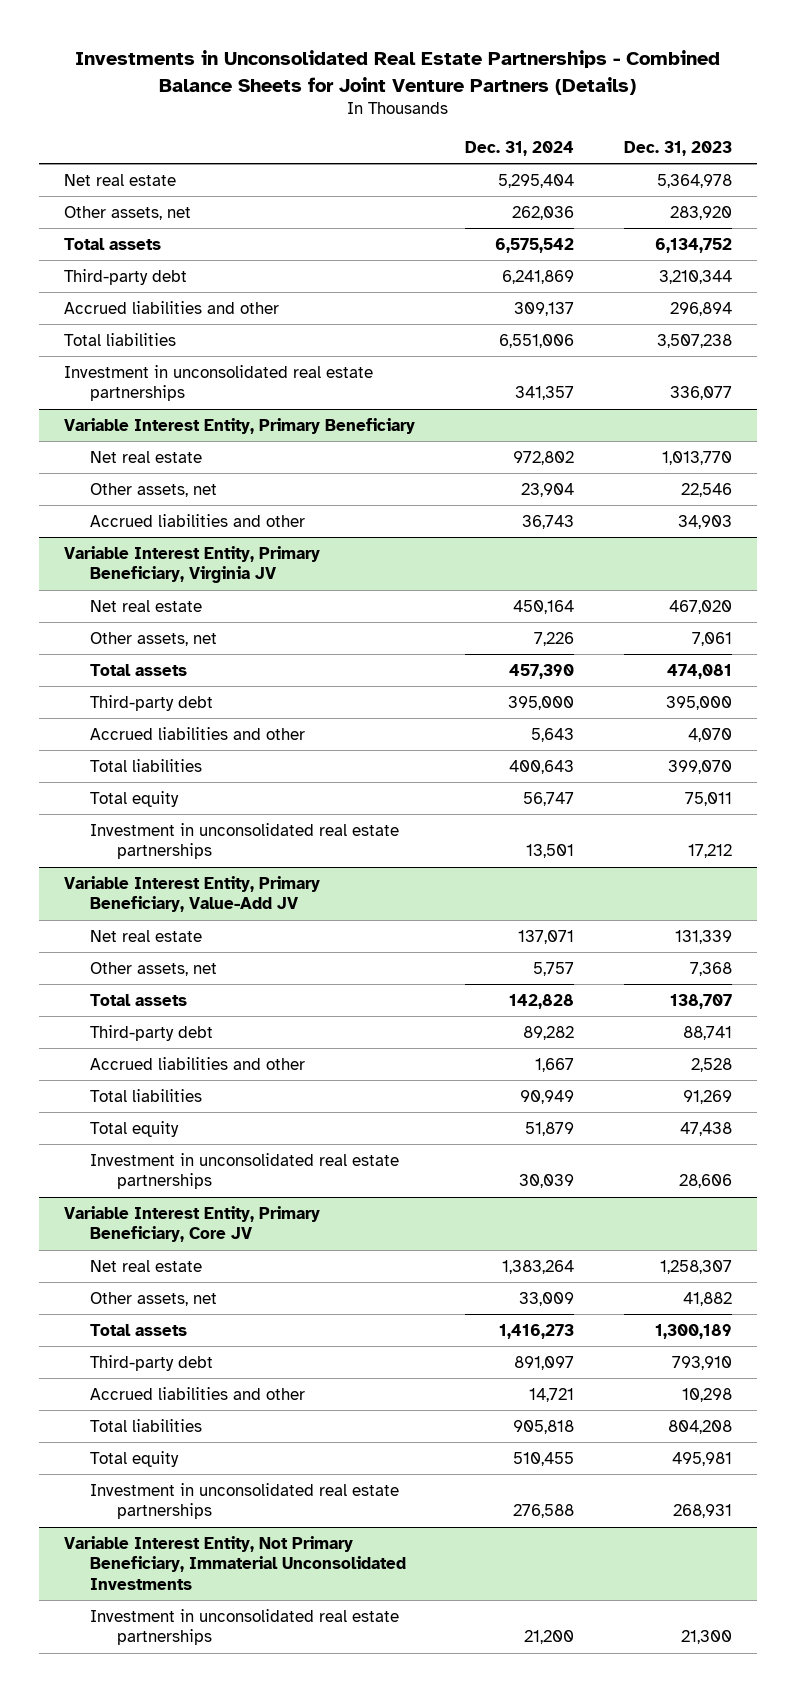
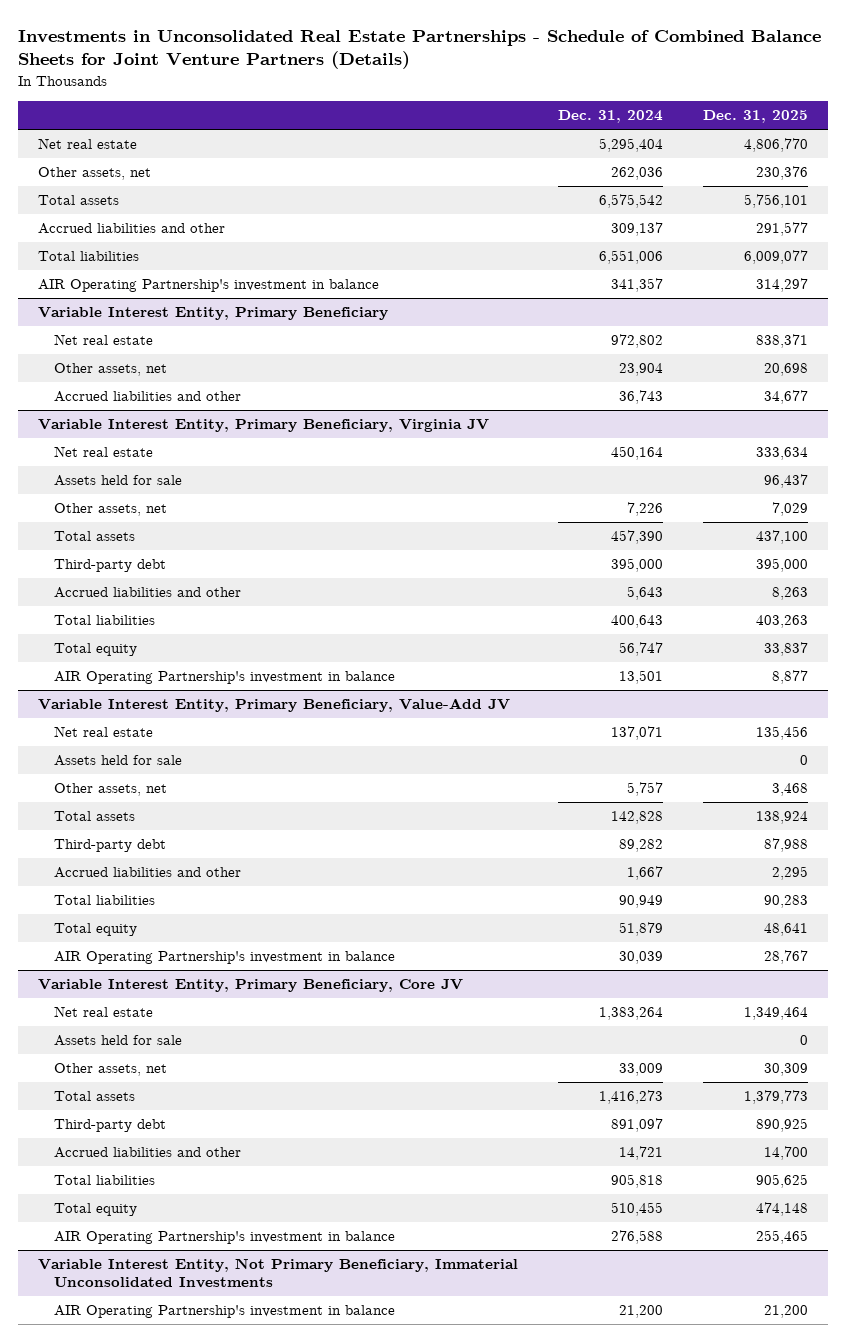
[75,50,721,95] Investments in Unconsolidated Real Estate Partnerships - Combined Balance Sheets for Joint Venture Partners (Details) -> [18,29,822,70] Investments in Unconsolidated Real Estate Partnerships - Schedule of Combined Balance Sheets for Joint Venture Partners (Details)
[623,140,732,156] Dec. 31, 2023 -> none
none -> [703,110,809,124] Dec. 31, 2025
[64,268,188,285] Third-party debt -> none
[64,364,374,402] Investment in unconsolidated real estate partnerships -> [38,279,380,293] AIR Operating Partnership's investment in balance
none -> [53,475,182,487] Assets held for sale
[90,822,400,860] Investment in unconsolidated real estate partnerships -> [53,671,395,685] AIR Operating Partnership's investment in balance
none -> [53,755,182,767] Assets held for sale
[90,1152,400,1190] Investment in unconsolidated real estate partnerships -> [53,951,395,965] AIR Operating Partnership's investment in balance
none -> [53,1035,182,1047] Assets held for sale
[90,1482,400,1520] Investment in unconsolidated real estate partnerships -> [53,1231,395,1245] AIR Operating Partnership's investment in balance
[90,1608,400,1646] Investment in unconsolidated real estate partnerships -> [53,1305,395,1319] AIR Operating Partnership's investment in balance

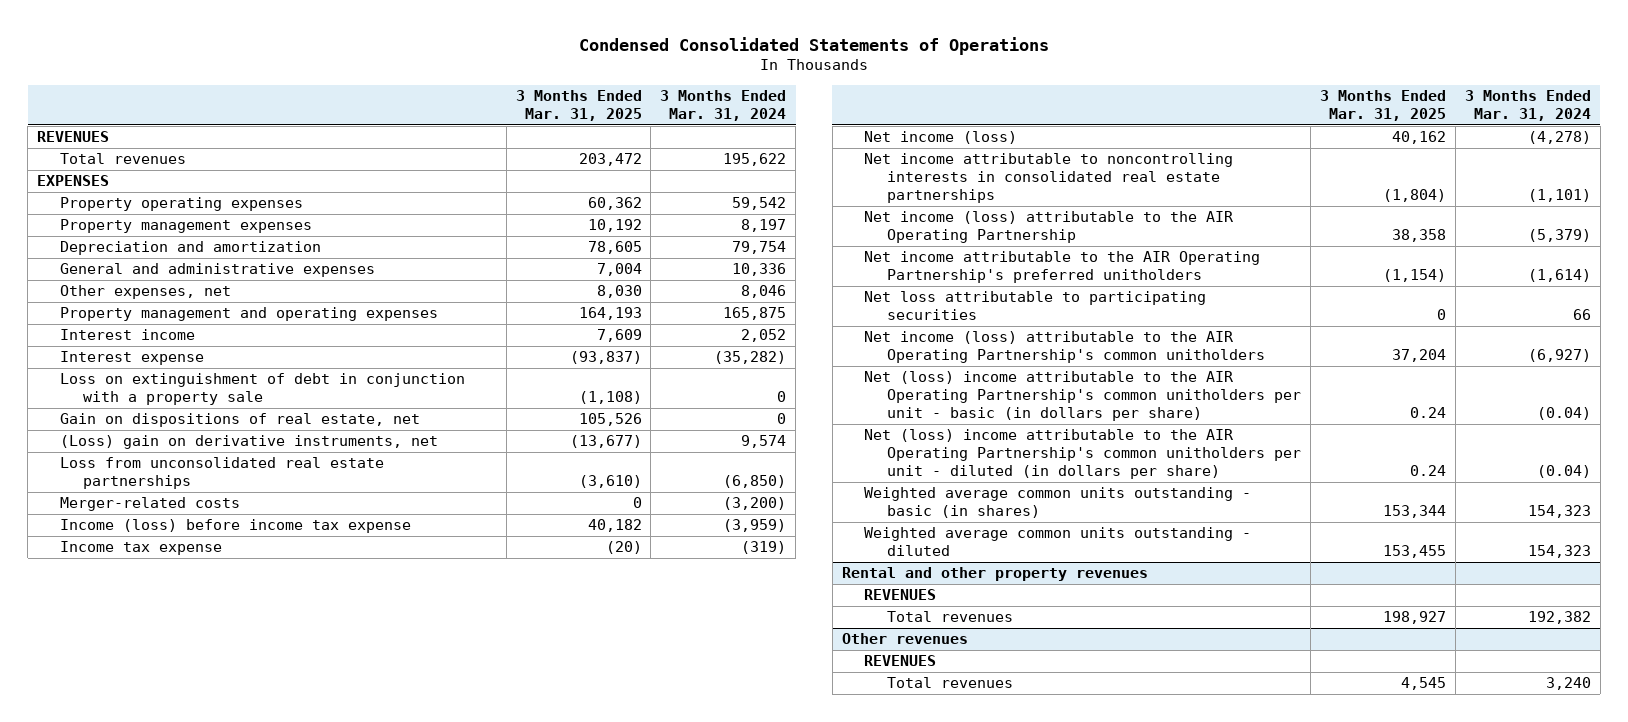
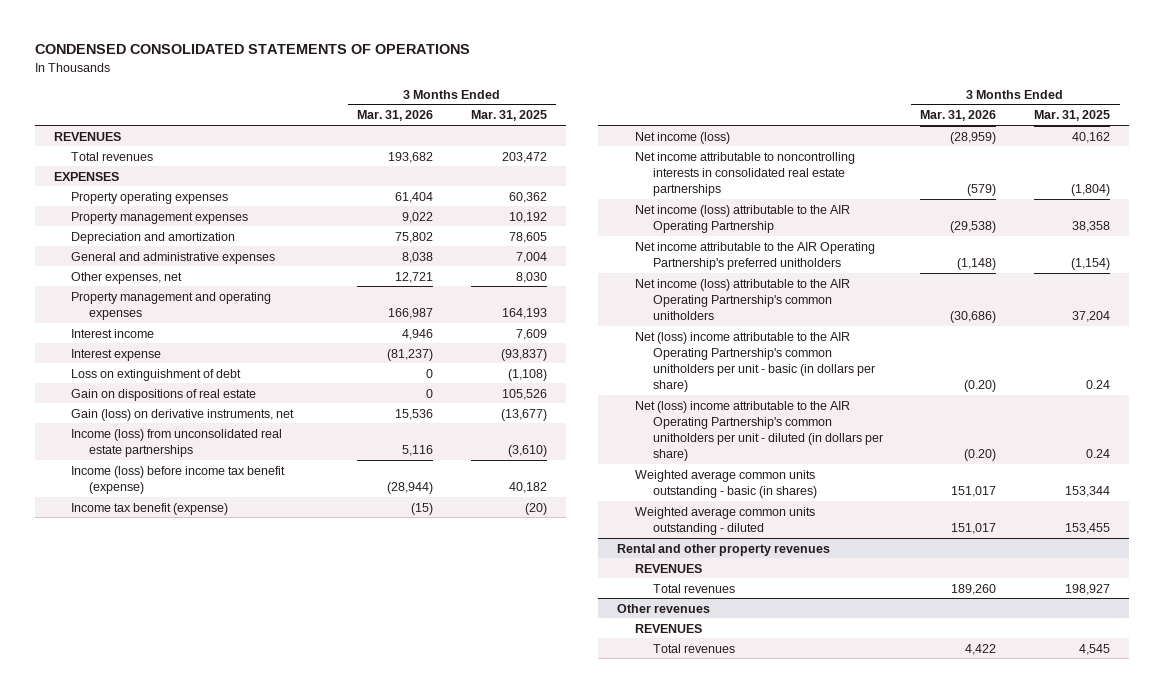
[579,36,1050,55] Condensed Consolidated Statements of Operations -> [34,44,470,55] CONDENSED CONSOLIDATED STATEMENTS OF OPERATIONS
[660,90,787,122] 3 Months Ended Mar. 31, 2024 -> none
none -> [357,110,434,122] Mar. 31, 2026
[60,497,241,512] Merger-related costs -> none
[60,373,466,406] Loss on extinguishment of debt in conjunction with a property sale -> [71,368,242,381] Loss on extinguishment of debt
[60,413,421,428] Gain on dispositions of real estate, net -> [71,388,257,401] Gain on dispositions of real estate
[60,435,439,450] (Loss) gain on derivative instruments, net -> [71,408,295,421] Gain (loss) on derivative instruments, net
[60,457,385,490] Loss from unconsolidated real estate partnerships -> [71,428,283,457] Income (loss) from unconsolidated real estate partnerships
[60,519,412,534] Income (loss) before income tax expense -> [71,465,286,494] Income (loss) before income tax benefit (expense)
[60,541,223,556] Income tax expense -> [71,502,229,515] Income tax benefit (expense)
[864,291,1207,321] Net loss attributable to participating securities -> none

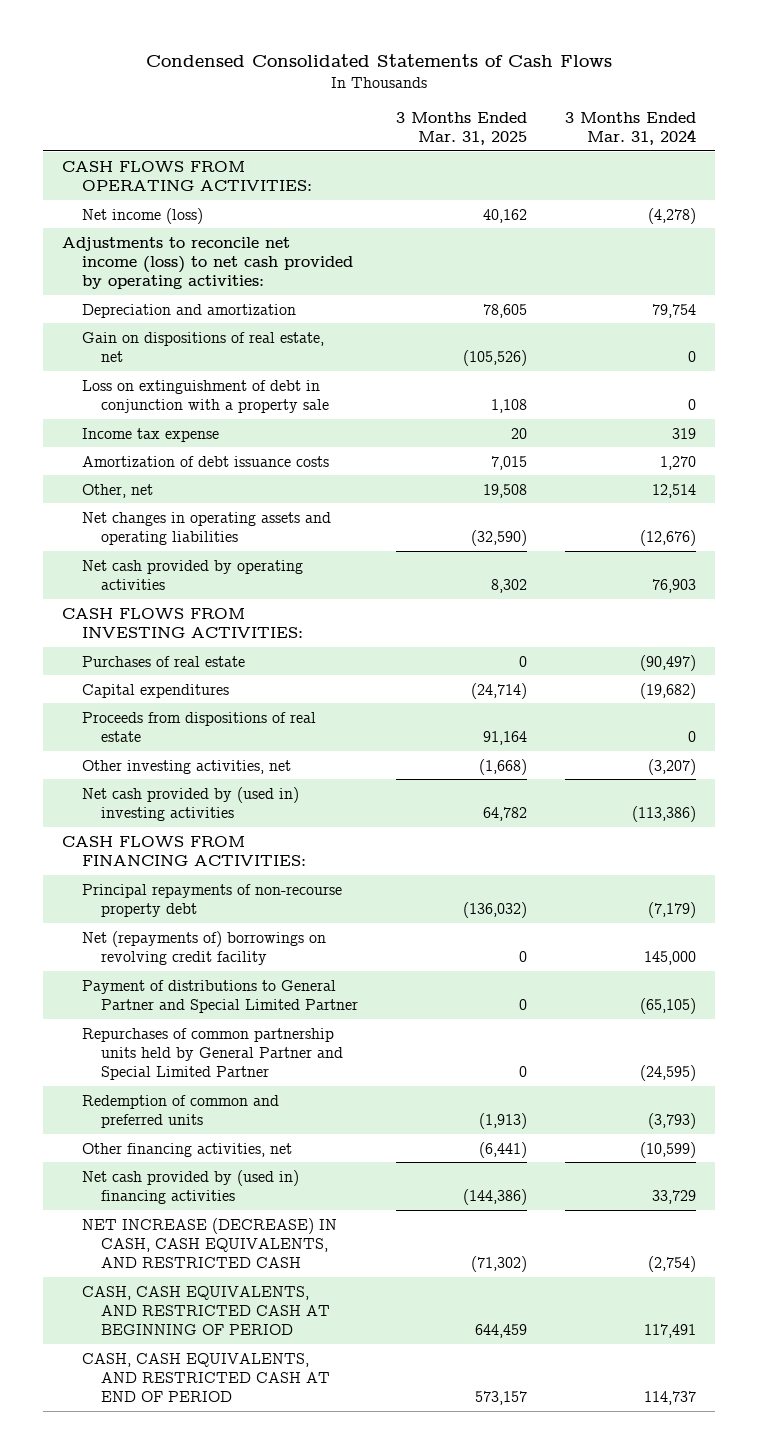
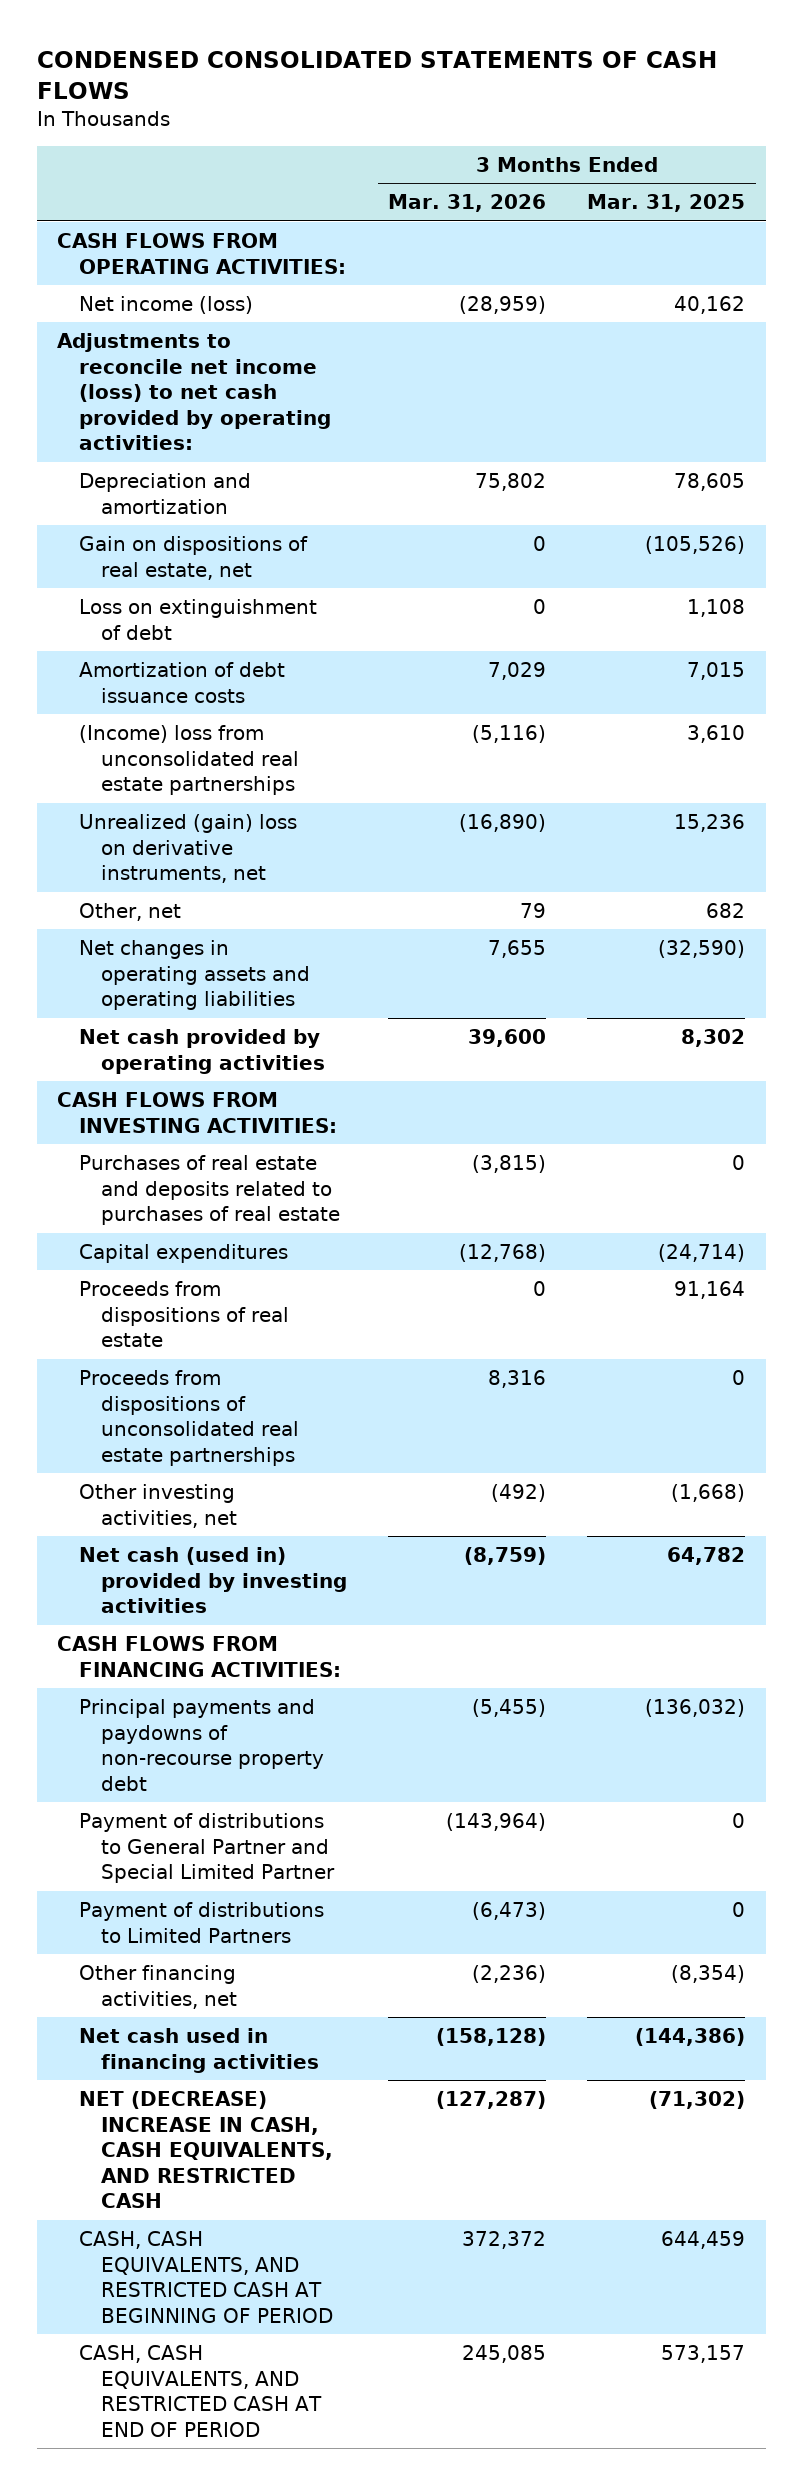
[146,54,613,68] Condensed Consolidated Statements of Cash Flows -> [36,50,717,99] CONDENSED CONSOLIDATED STATEMENTS OF CASH FLOWS
[565,111,697,145] 3 Months Ended Mar. 31, 2024 -> none
none -> [388,194,547,213] Mar. 31, 2026
[81,427,219,442] Income tax expense -> none
[81,379,329,413] Loss on extinguishment of debt in conjunction with a property sale -> [79,598,318,640] Loss on extinguishment of debt
none -> [79,724,299,796] (Income) loss from unconsolidated real estate partnerships
none -> [79,813,298,884] Unrealized (gain) loss on derivative instruments, net
[483,483,528,498] 19,508 -> [706,902,746,918] 682
[81,655,245,667] Purchases of real estate -> [79,1154,340,1226] Purchases of real estate and deposits related to purchases of real estate
none -> [79,1369,299,1466] Proceeds from dispositions of unconsolidated real estate partnerships
[81,786,299,821] Net cash provided by (used in) investing activities -> [79,1546,347,1614] Net cash (used in) provided by investing activities
[81,930,326,965] Net (repayments of) borrowings on revolving credit facility -> none
[81,883,342,917] Principal repayments of non-recourse property debt -> [79,1698,324,1791] Principal payments and paydowns of non-recourse property debt
[81,1027,343,1080] Repurchases of common partnership units held by General Partner and Special Limited Partner -> none
[81,1094,279,1128] Redemption of common and preferred units -> none
none -> [79,1901,325,1943] Payment of distributions to Limited Partners
[479,1141,528,1158] (6,441) -> [671,1964,746,1983] (8,354)
[81,1169,299,1204] Net cash provided by (used in) financing activities -> [79,2027,319,2073] Net cash used in financing activities
[81,1217,337,1268] NET INCREASE (DECREASE) IN CASH, CASH EQUIVALENTS, AND RESTRICTED CASH -> [79,2090,333,2209] NET (DECREASE) INCREASE IN CASH, CASH EQUIVALENTS, AND RESTRICTED CASH

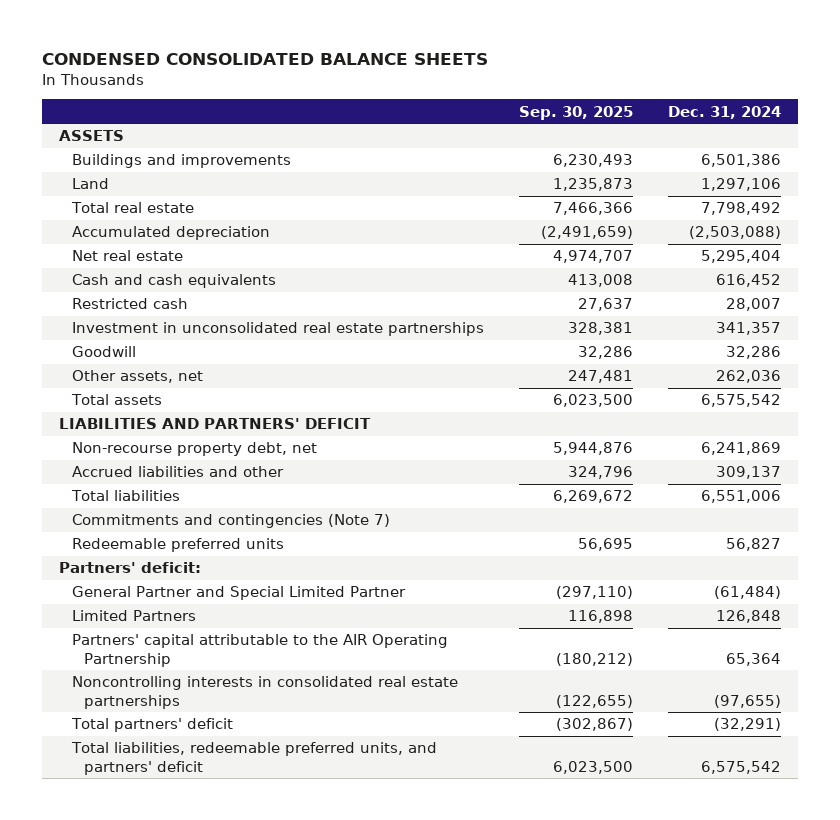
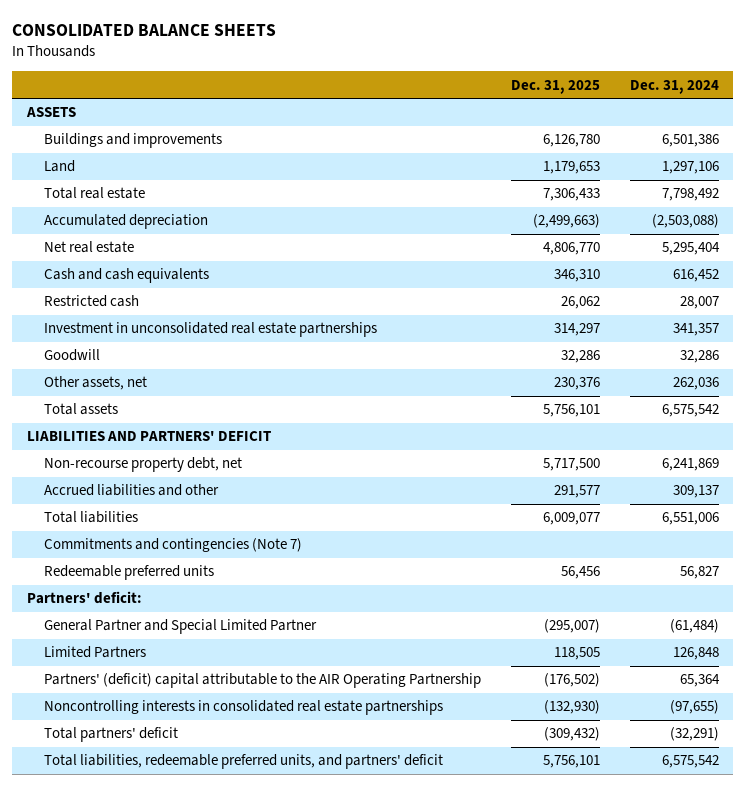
[41,52,488,65] CONDENSED CONSOLIDATED BALANCE SHEETS -> [12,23,277,36] CONSOLIDATED BALANCE SHEETS
[518,105,633,120] Sep. 30, 2025 -> none
none -> [510,79,600,94] Dec. 31, 2025
[71,634,448,667] Partners' capital attributable to the AIR Operating Partnership -> [44,673,482,689] Partners' (deficit) capital attributable to the AIR Operating Partnership

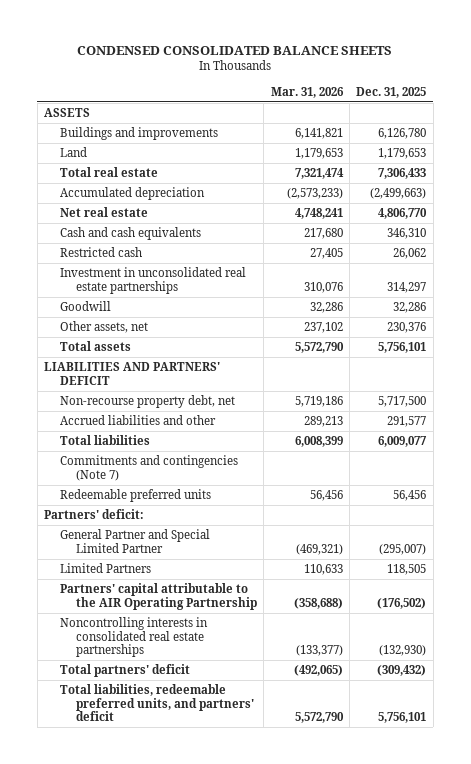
[12,23,277,36] CONSOLIDATED BALANCE SHEETS -> [77,45,393,55] CONDENSED CONSOLIDATED BALANCE SHEETS
[629,79,719,94] Dec. 31, 2024 -> none
none -> [270,86,344,98] Mar. 31, 2026
[44,673,482,689] Partners' (deficit) capital attributable to the AIR Operating Partnership -> [59,583,257,610] Partners' capital attributable to the AIR Operating Partnership

